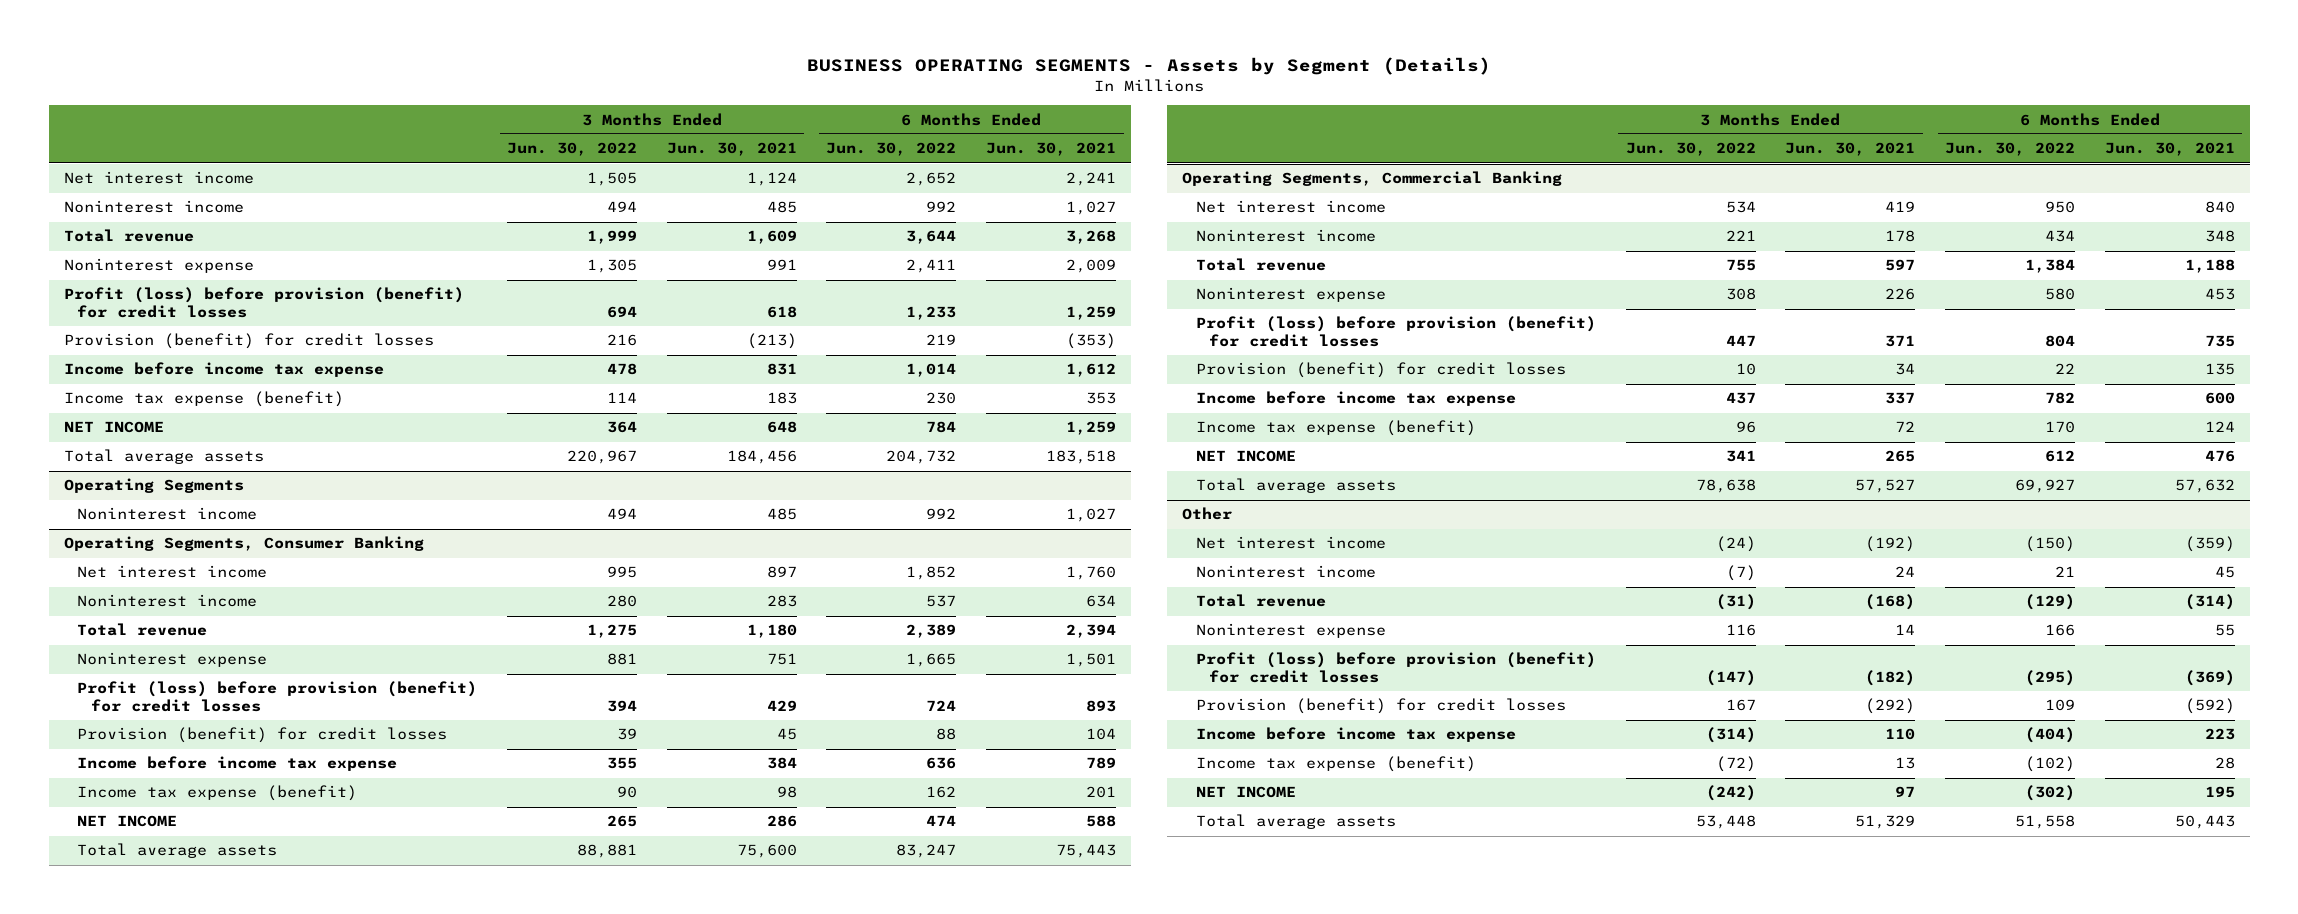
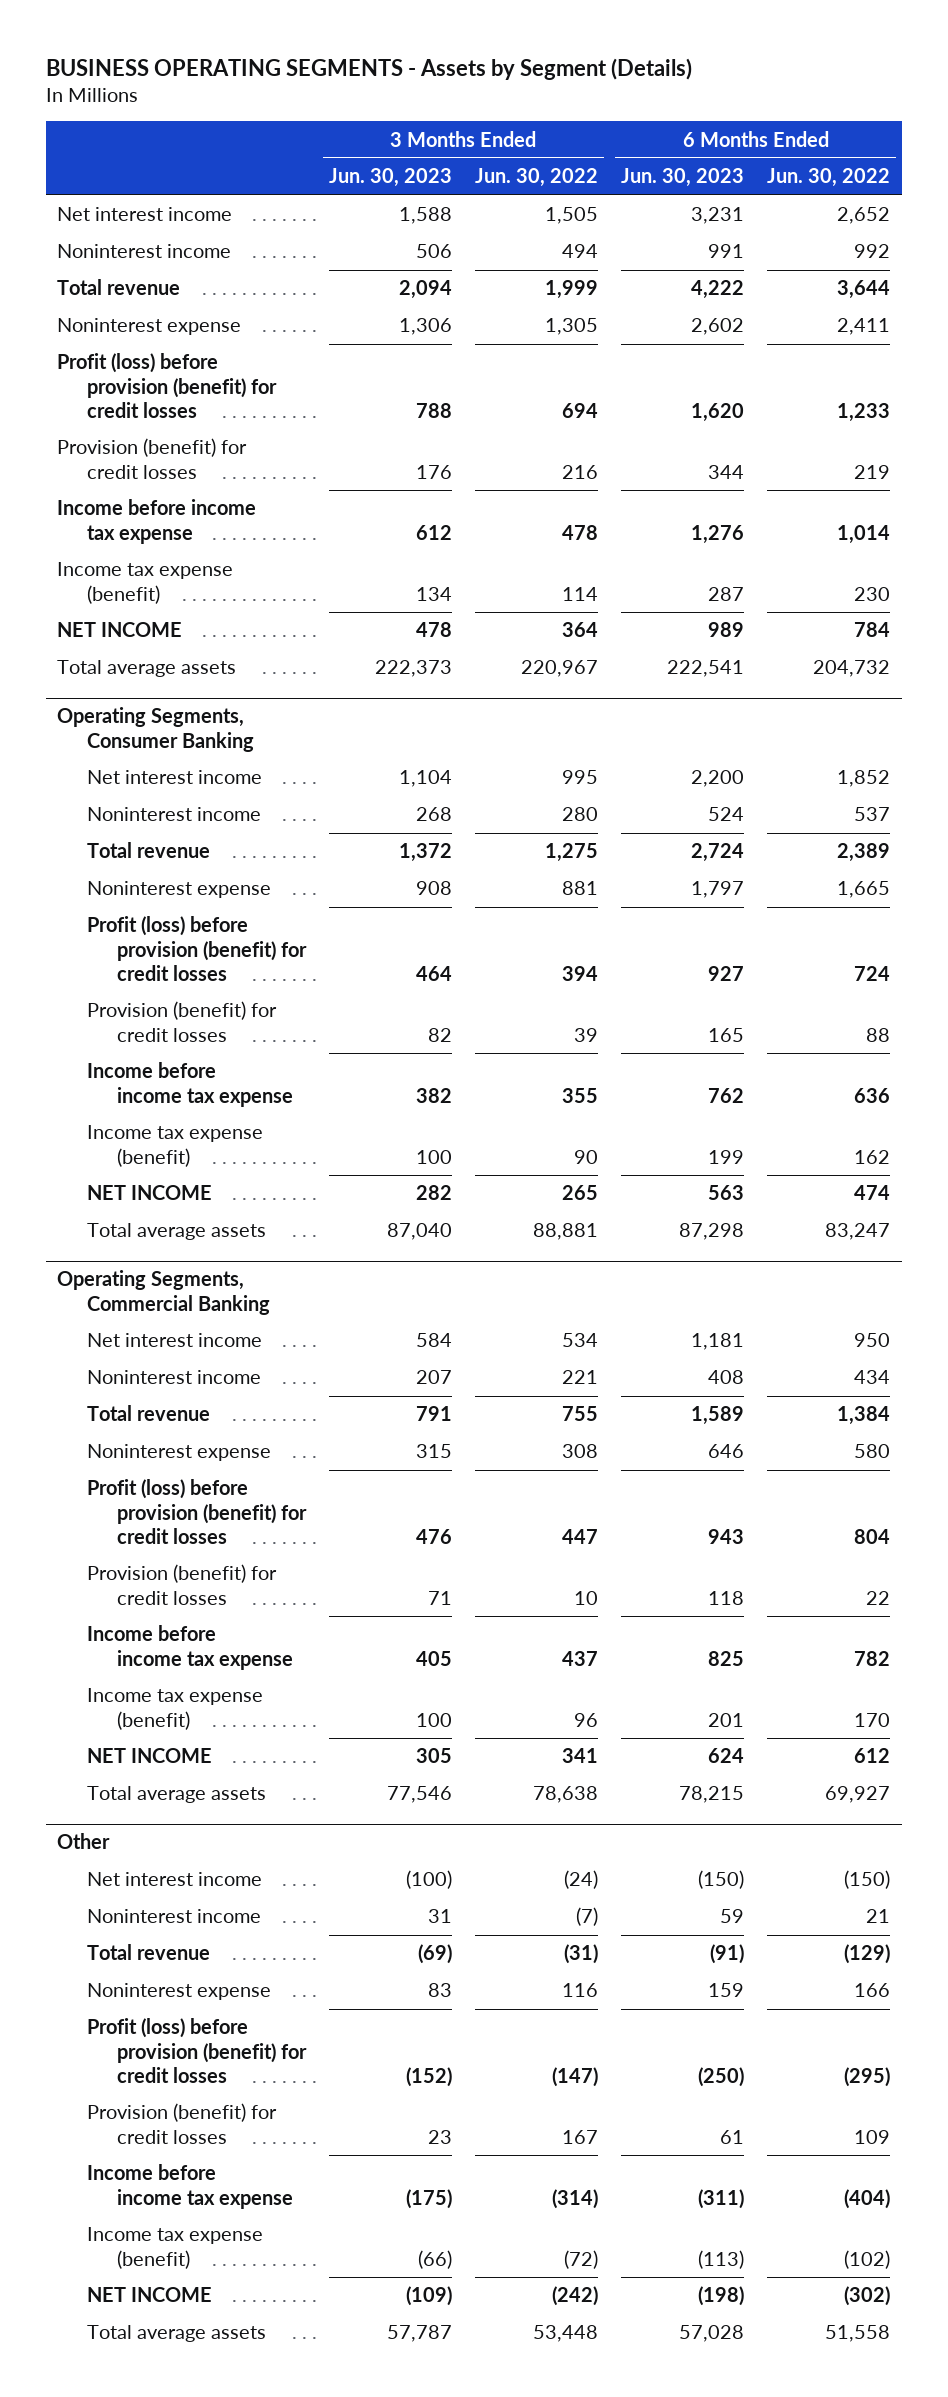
[666,142,797,157] Jun. 30, 2021 -> none
[986,142,1117,157] Jun. 30, 2021 -> none
none -> [328,168,452,188] Jun. 30, 2023
none -> [621,168,745,188] Jun. 30, 2023
[63,478,244,494] Operating Segments -> none
[77,507,258,521] Noninterest income -> none

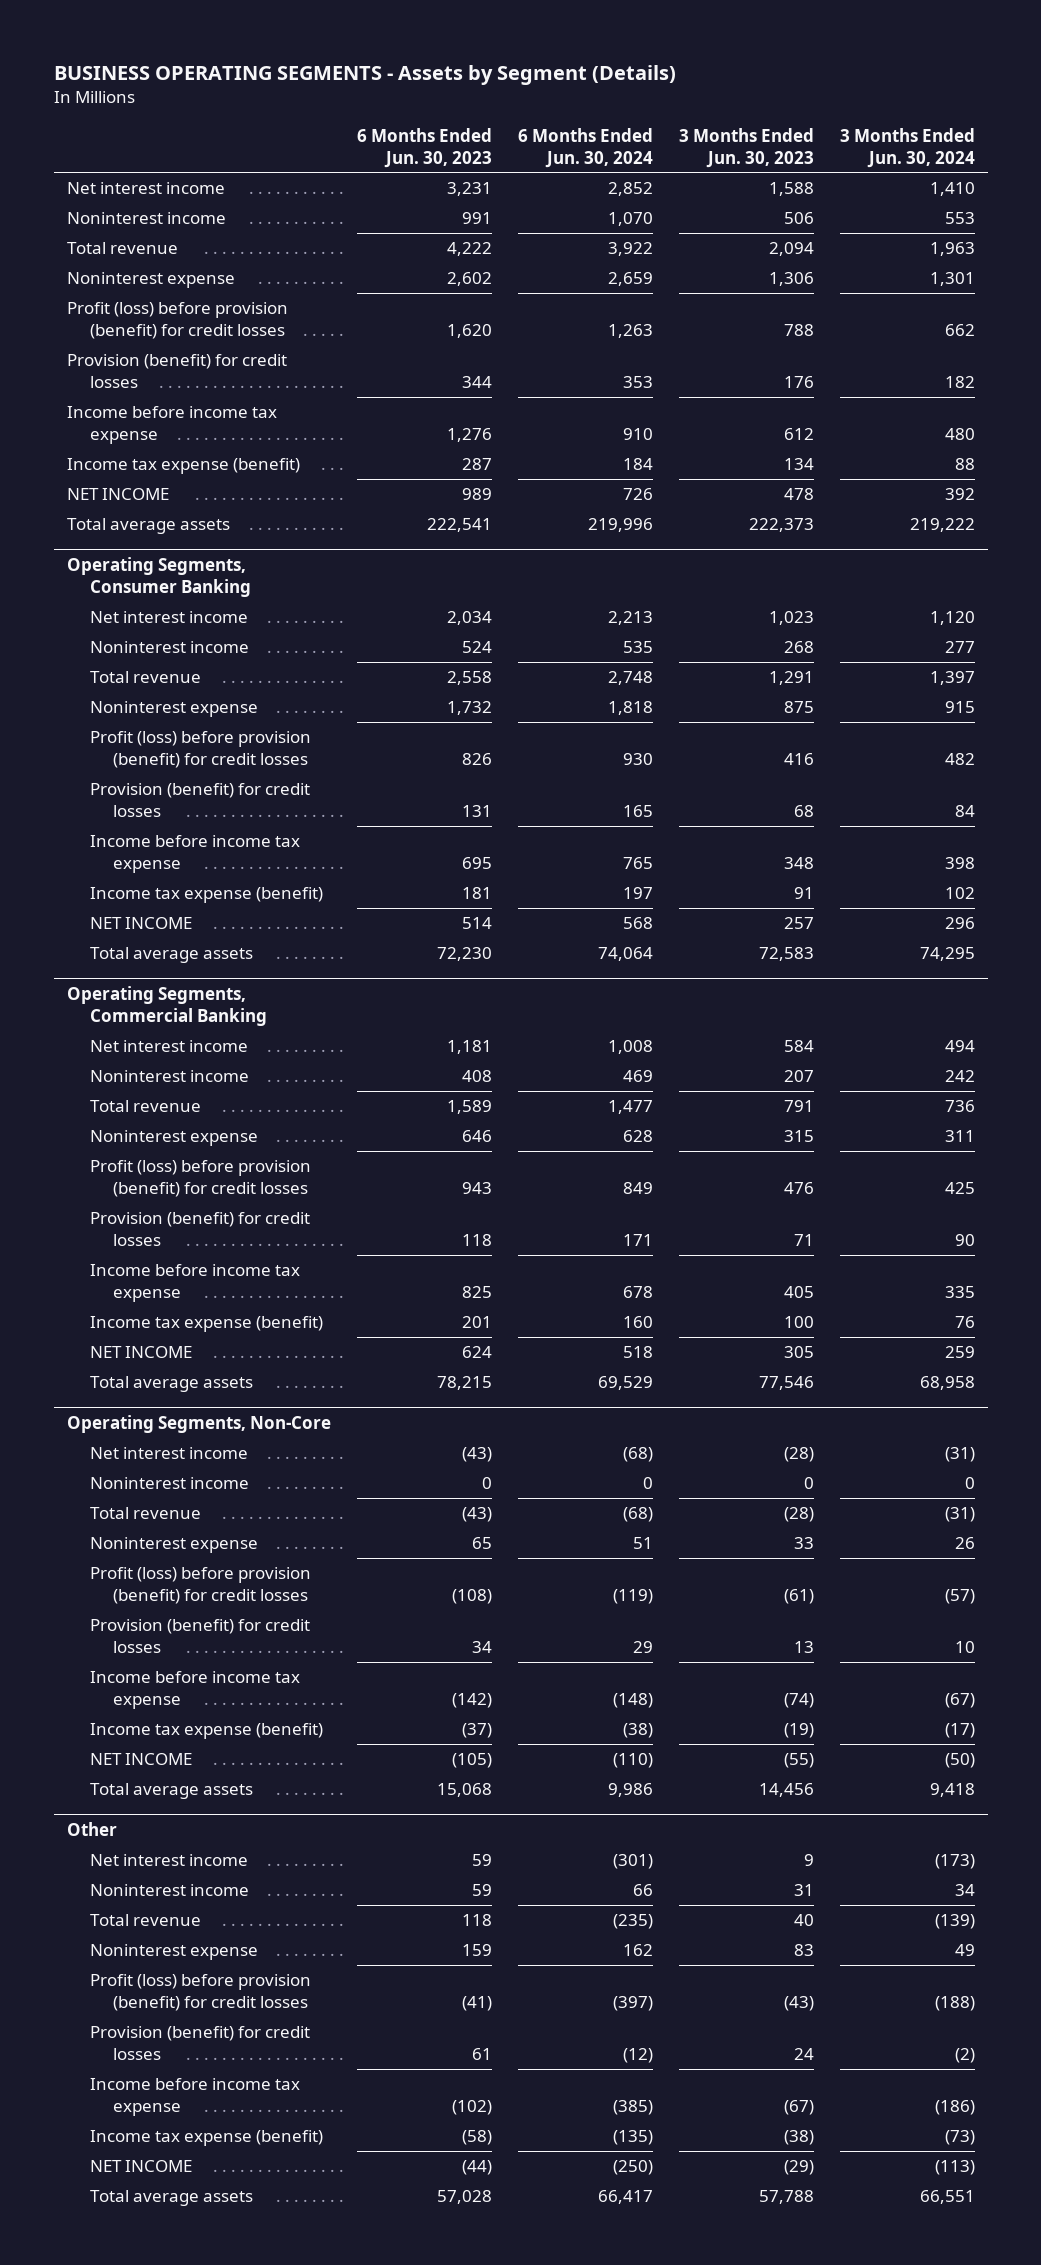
[475,168,599,188] Jun. 30, 2022 -> none
[767,168,891,188] Jun. 30, 2022 -> none
none -> [517,127,653,168] 6 Months Ended Jun. 30, 2024
none -> [839,127,975,168] 3 Months Ended Jun. 30, 2024
[398,770,452,788] 1,104 -> [768,611,814,626] 1,023
[691,770,745,788] 2,200 -> [446,611,492,626] 2,034
[398,843,452,863] 1,372 -> [768,671,814,686] 1,291
[691,843,745,863] 2,724 -> [446,671,492,686] 2,558
[415,881,452,896] 908 -> [783,701,814,714] 875
[691,881,745,899] 1,797 -> [446,701,492,716] 1,732
[415,965,452,981] 464 -> [783,752,814,765] 416
[708,965,745,981] 927 -> [461,752,492,765] 826
[427,1027,452,1042] 82 -> [793,804,814,817] 68
[708,1027,745,1042] 165 -> [461,804,492,817] 131
[415,1087,452,1103] 382 -> [783,856,814,869] 348
[708,1087,745,1103] 762 -> [461,856,492,869] 695
[415,1149,452,1164] 100 -> [793,887,814,900] 91
[708,1149,745,1164] 199 -> [461,887,492,900] 181
[415,1185,452,1201] 282 -> [783,917,814,930] 257
[708,1185,745,1201] 563 -> [461,917,492,930] 514
[386,1223,452,1241] 87,040 -> [758,947,814,962] 72,583
[679,1223,745,1241] 87,298 -> [436,947,492,962] 72,230
none -> [66,1415,331,1434] Operating Segments, Non-Core
none -> [89,1447,248,1460] Net interest income
none -> [89,1477,249,1490] Noninterest income
none -> [89,1507,201,1520] Total revenue
none -> [89,1537,258,1554] Noninterest expense
none -> [89,1567,311,1604] Profit (loss) before provision (benefit) for credit losses
none -> [89,1619,310,1653] Provision (benefit) for credit losses
none -> [89,1671,300,1709] Income before income tax expense
none -> [89,1723,323,1740] Income tax expense (benefit)
none -> [89,1753,192,1766] NET INCOME
none -> [89,1783,253,1800] Total average assets
[405,1870,452,1890] (100) -> [803,1854,814,1867] 9
[698,1870,745,1890] (150) -> [471,1854,492,1867] 59
[417,1944,452,1965] (69) -> [793,1914,814,1927] 40
[710,1944,745,1965] (91) -> [461,1914,492,1927] 118
[405,2066,452,2087] (152) -> [783,1995,814,2011] (43)
[698,2066,745,2087] (250) -> [461,1995,492,2011] (41)
[427,2129,452,2144] 23 -> [793,2047,814,2060] 24
[405,2188,452,2209] (175) -> [783,2099,814,2115] (67)
[698,2188,745,2209] (311) -> [451,2099,492,2115] (102)
[417,2249,452,2269] (66) -> [783,2130,814,2146] (38)
[698,2249,745,2269] (113) -> [461,2130,492,2146] (58)
[405,2286,452,2307] (109) -> [783,2160,814,2176] (29)
[698,2286,745,2307] (198) -> [461,2160,492,2176] (44)
[386,2325,452,2343] 57,787 -> [758,2190,814,2205] 57,788

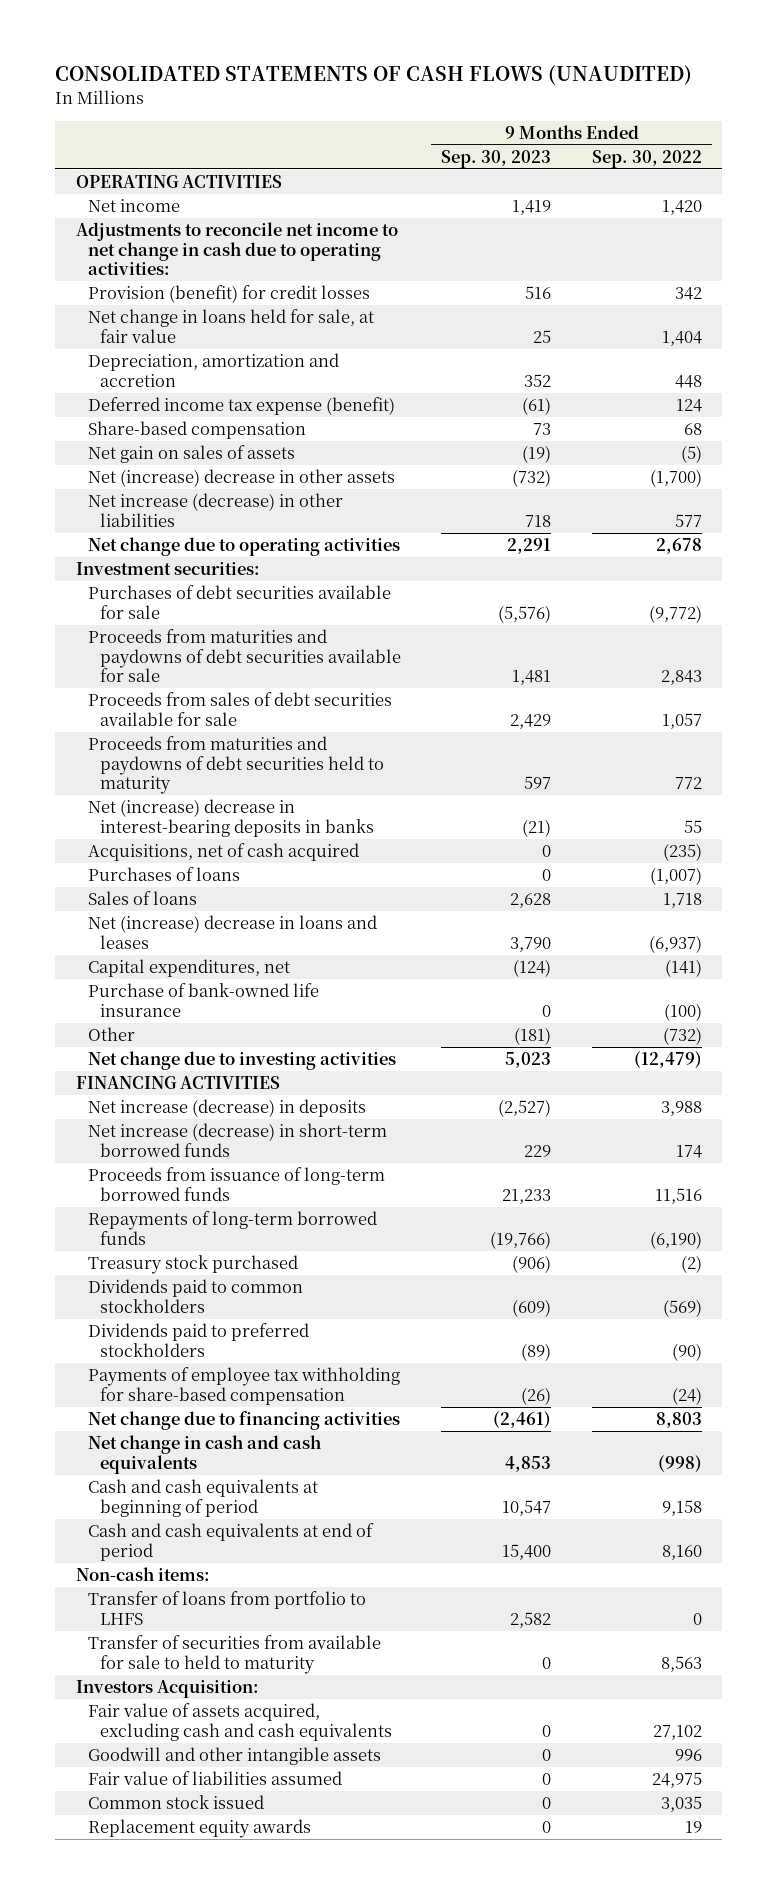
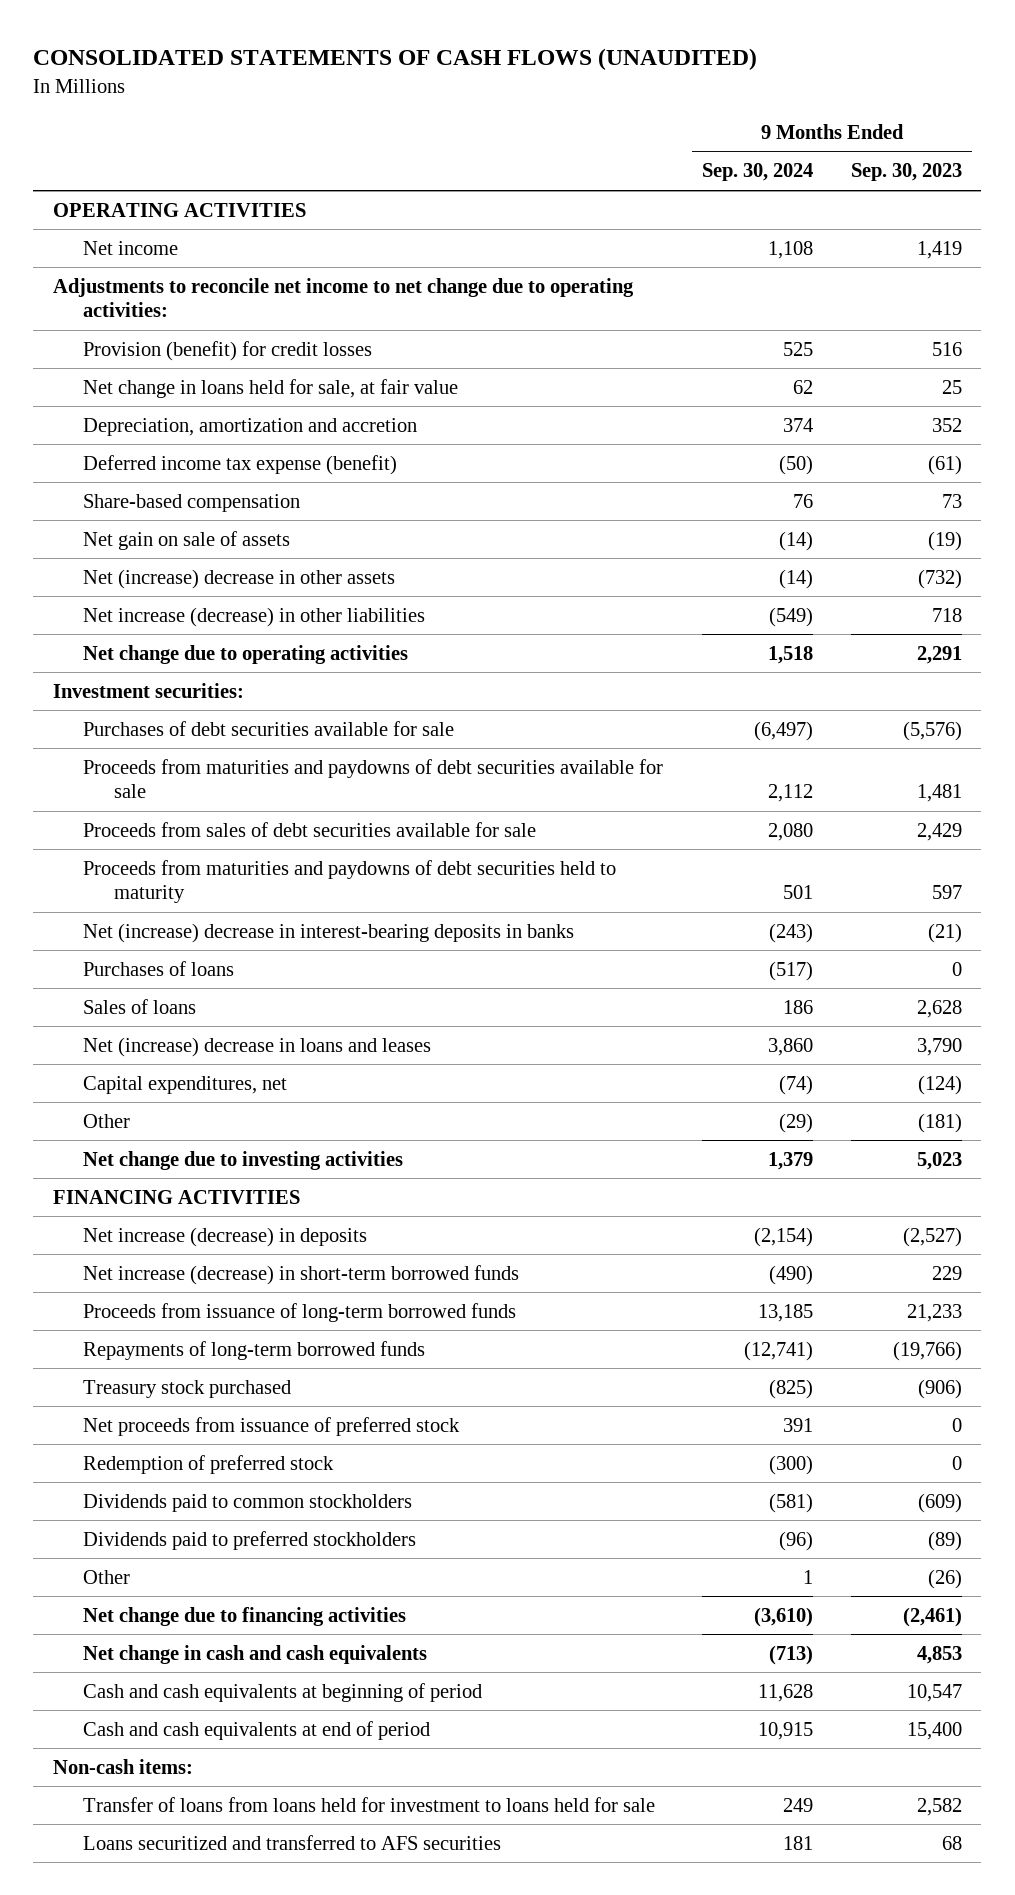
[592,150,703,169] Sep. 30, 2022 -> none
none -> [701,163,813,182] Sep. 30, 2024
[75,222,398,275] Adjustments to reconcile net income to net change in cash due to operating activities: -> [52,277,634,317] Adjustments to reconcile net income to net change due to operating activities:
[87,445,295,464] Net gain on sales of assets -> [83,530,291,550] Net gain on sale of assets
[87,843,359,862] Acquisitions, net of cash acquired -> none
[87,983,319,1017] Purchase of bank-owned life insurance -> none
none -> [83,1416,461,1436] Net proceeds from issuance of preferred stock
none -> [83,1454,335,1474] Redemption of preferred stock
[87,1367,400,1405] Payments of employee tax withholding for share-based compensation -> none
none -> [83,1569,131,1584] Other
[87,1635,381,1674] Transfer of securities from available for sale to held to maturity -> none
[75,1680,259,1699] Investors Acquisition: -> none
[87,1703,392,1741] Fair value of assets acquired, excluding cash and cash equivalents -> none
[87,1747,381,1766] Goodwill and other intangible assets -> none
[87,1771,342,1786] Fair value of liabilities assumed -> none
[87,1795,264,1810] Common stock issued -> none
[87,1819,311,1839] Replacement equity awards -> none
[87,1591,366,1625] Transfer of loans from portfolio to LHFS -> [83,1796,656,1812] Transfer of loans from loans held for investment to loans held for sale
none -> [83,1834,502,1850] Loans securitized and transferred to AFS securities

